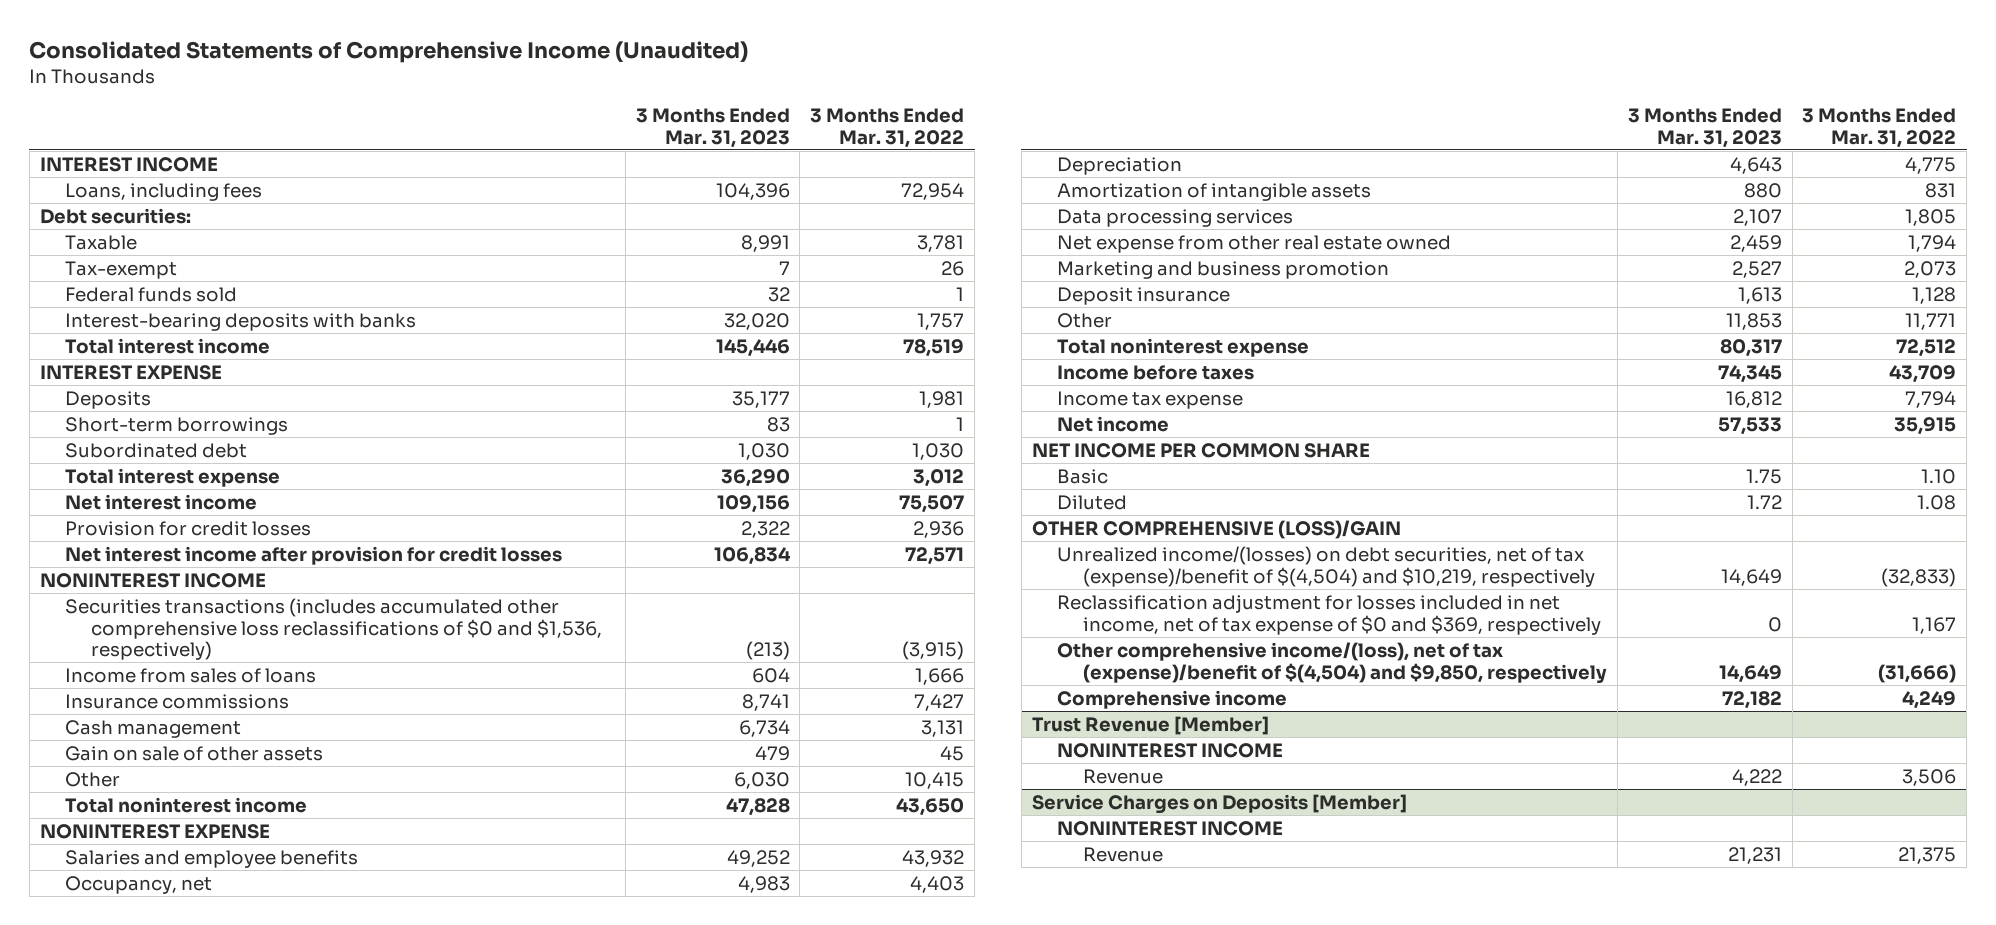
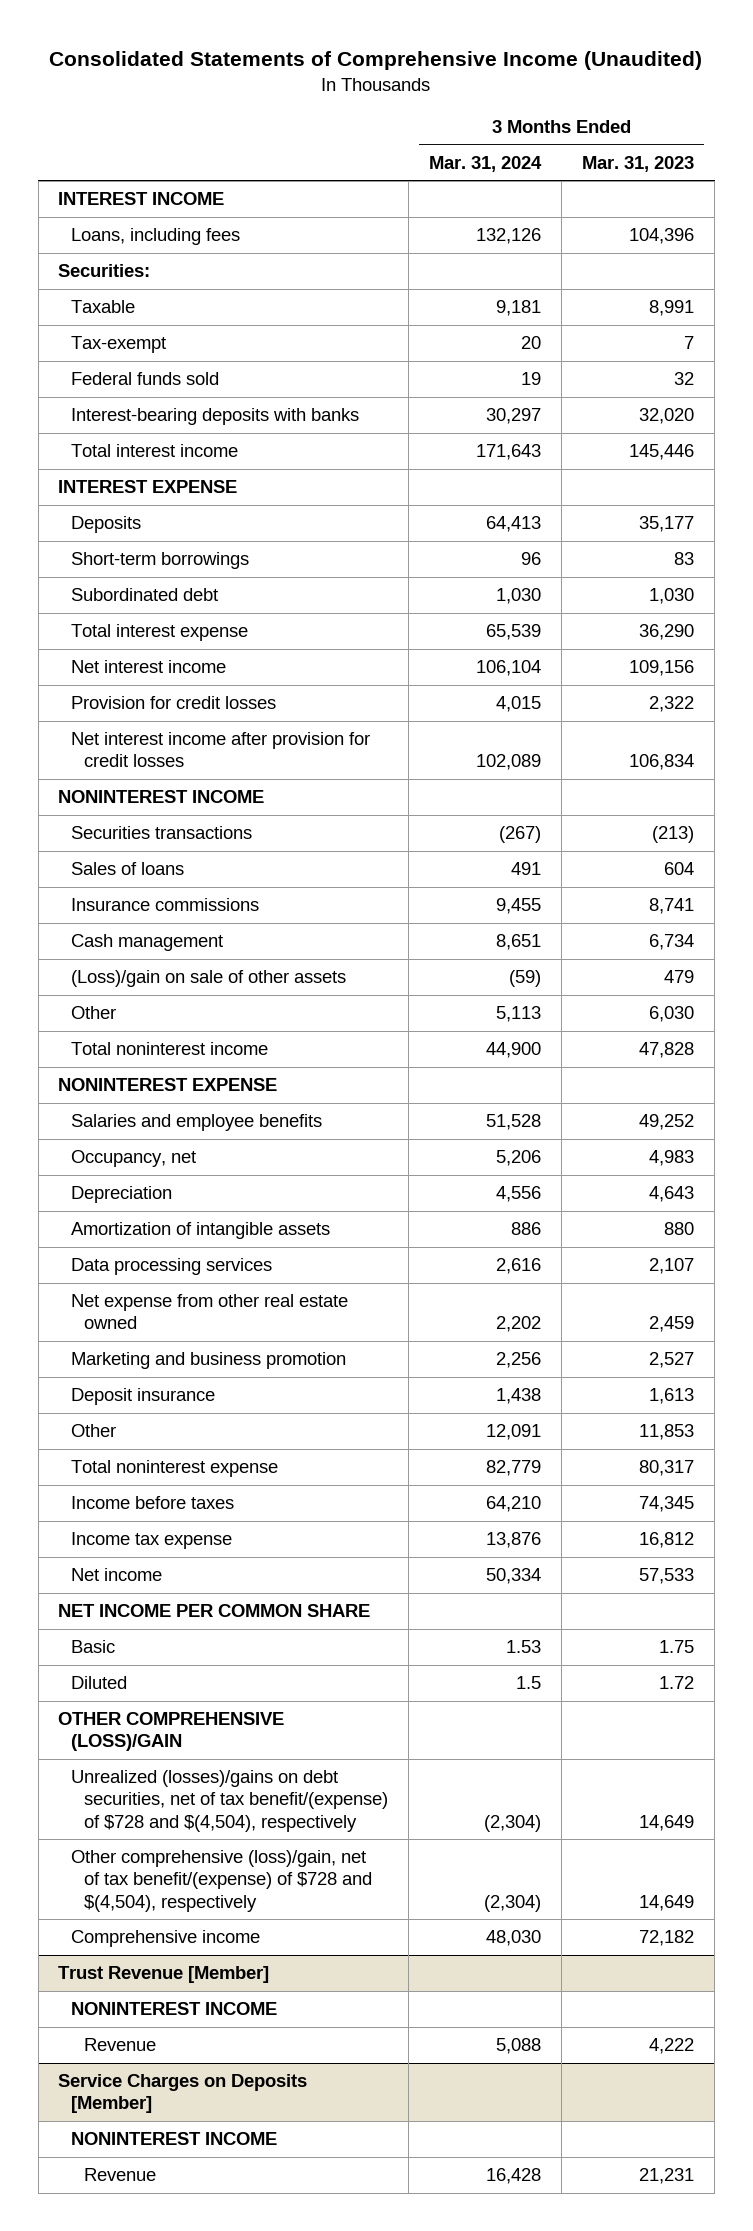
[810,108,965,148] 3 Months Ended Mar. 31, 2022 -> none
none -> [429,155,543,172] Mar. 31, 2024
[39,207,191,224] Debt securities: -> [58,264,151,278] Securities:
[65,597,602,661] Securities transactions (includes accumulated other comprehensive loss reclassifications of $0 and $1,536, respectively) -> [71,826,253,840] Securities transactions
[65,667,317,683] Income from sales of loans -> [71,862,185,876] Sales of loans
[65,745,324,761] Gain on sale of other assets -> [71,970,347,988] (Loss)/gain on sale of other assets
[1057,594,1601,635] Reclassification adjustment for losses included in net income, net of tax expense of $0 and $369, respectively -> none
[1057,545,1595,587] Unrealized income/(losses) on debt securities, net of tax (expense)/benefit of $(4,504) and $10,219, respectively -> [71,1770,389,1832] Unrealized (losses)/gains on debt securities, net of tax benefit/(expense) of $728 and $(4,504), respectively
[1057,641,1607,684] Other comprehensive income/(loss), net of tax (expense)/benefit of $(4,504) and $9,850, respectively -> [71,1850,373,1912] Other comprehensive (loss)/gain, net of tax benefit/(expense) of $728 and $(4,504), respectively

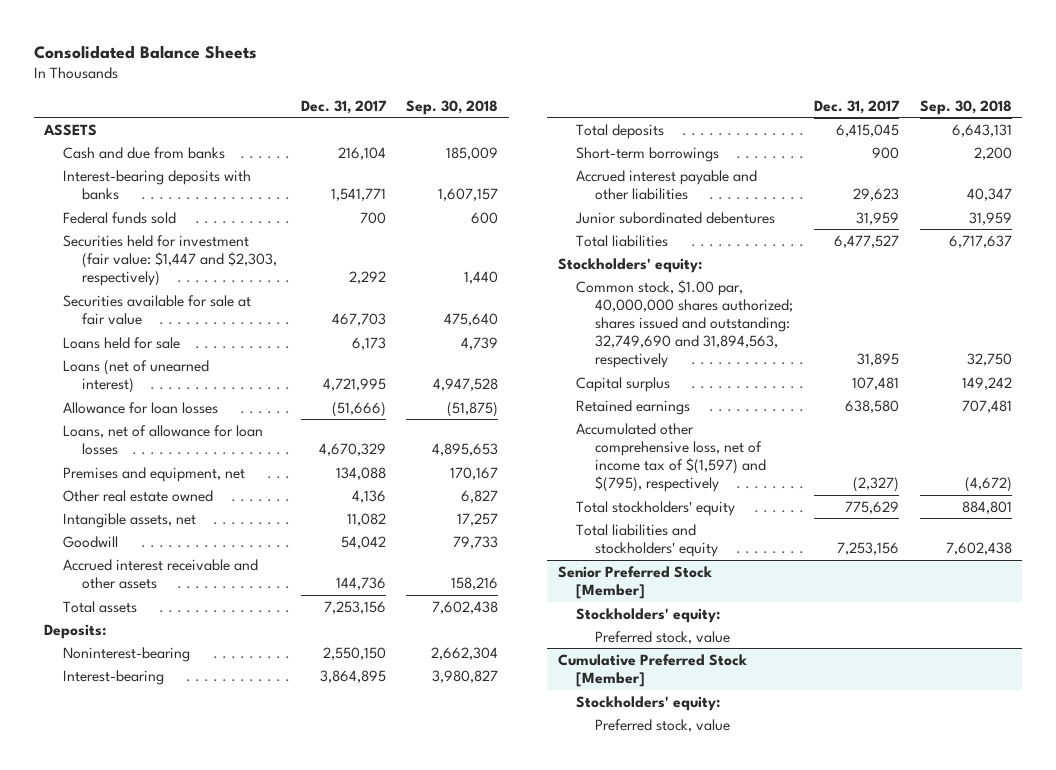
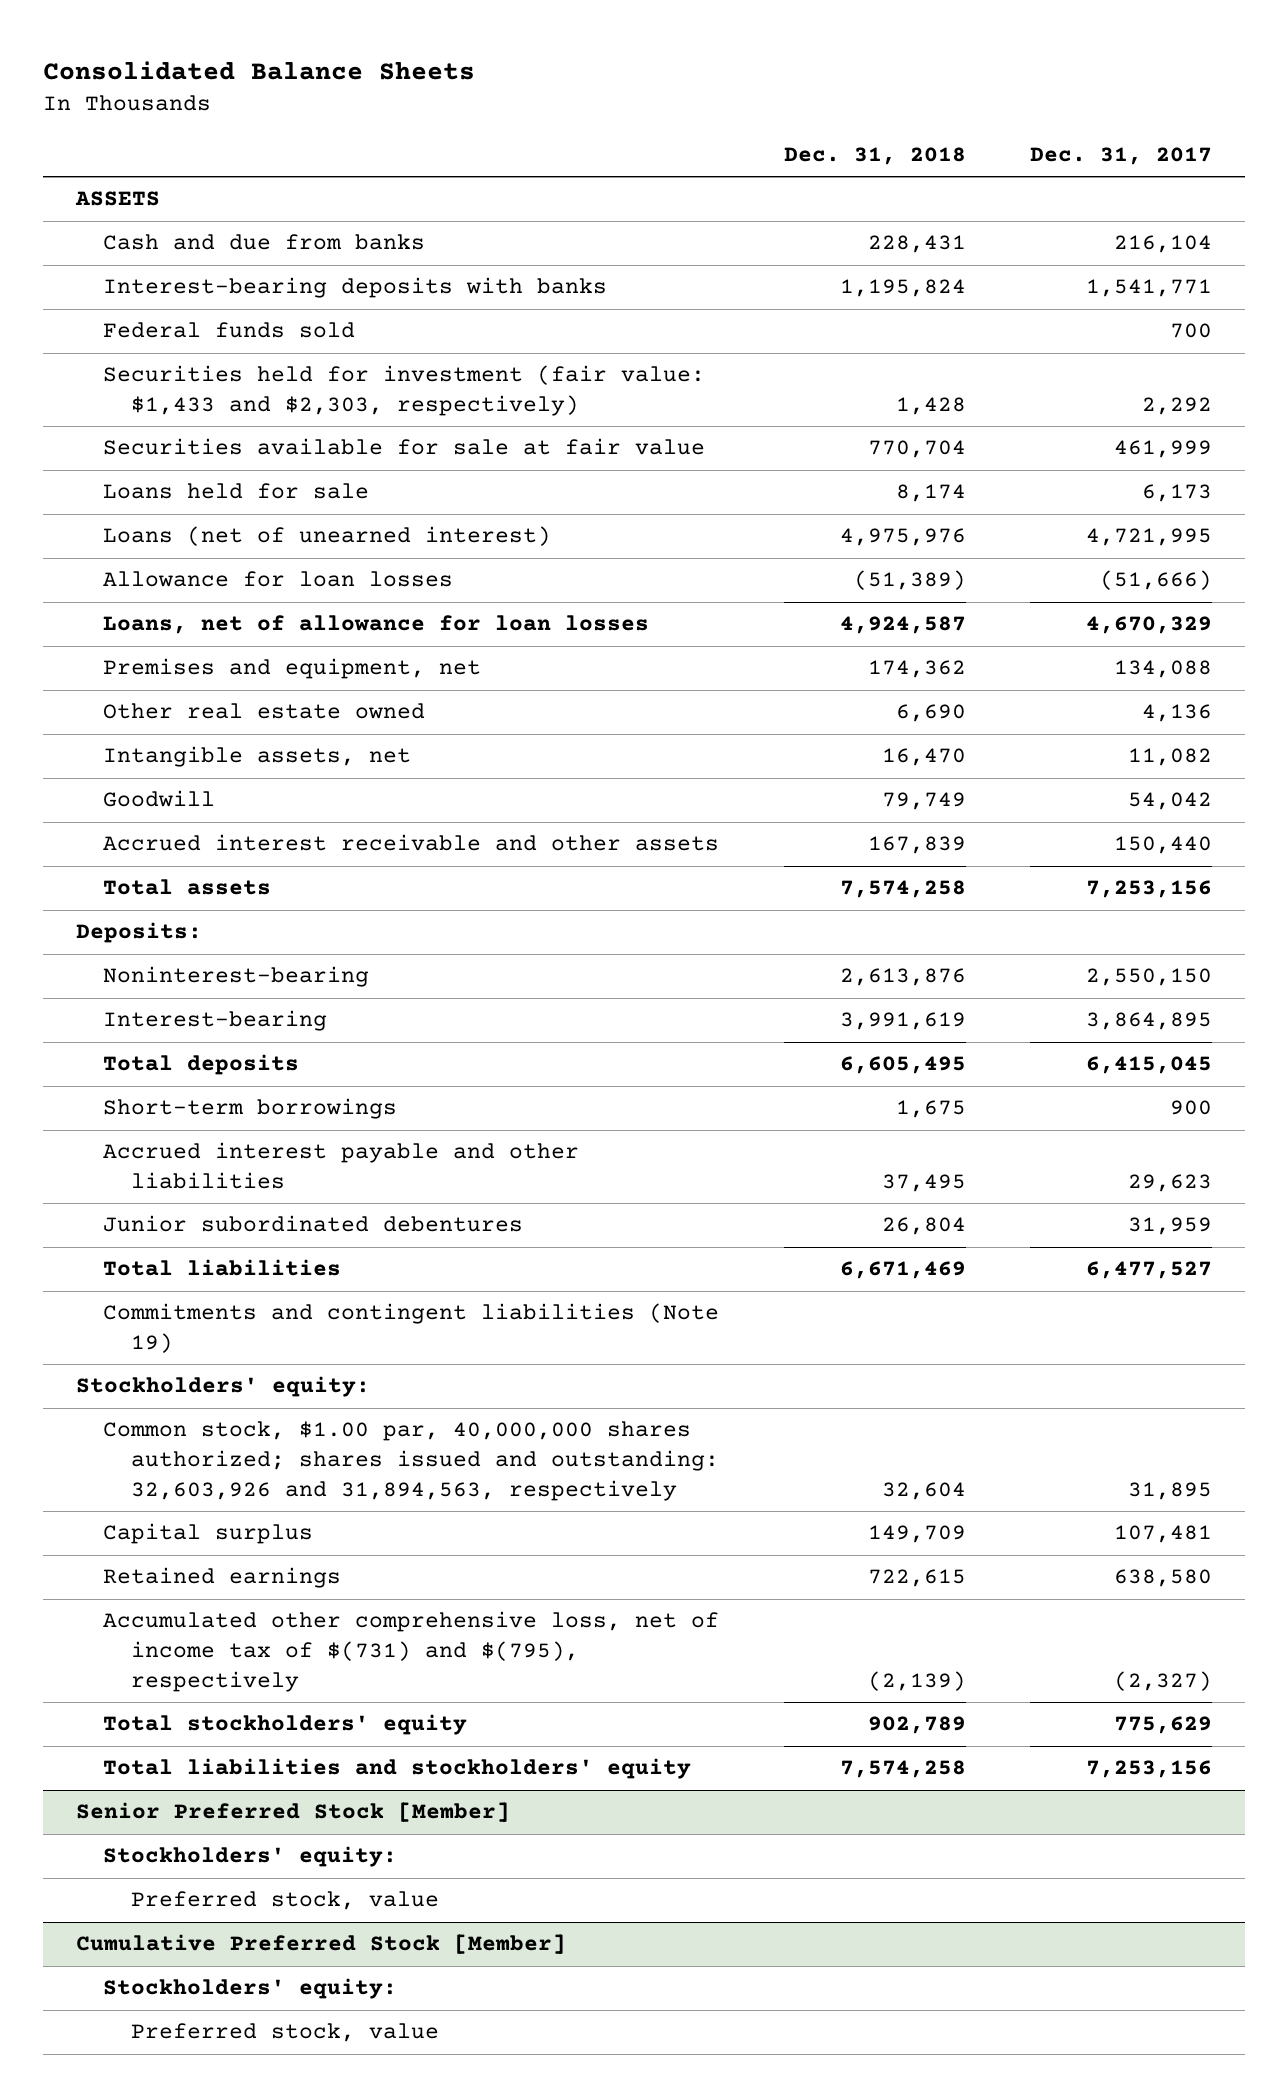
[406,99,499,115] Sep. 30, 2018 -> none
none -> [783,147,966,166] Dec. 31, 2018
[63,234,277,287] Securities held for investment (fair value: $1,447 and $2,303, respectively) -> [103,365,706,417] Securities held for investment (fair value: $1,433 and $2,303, respectively)
[331,312,386,326] 467,703 -> [1114,440,1213,459] 461,999
[335,576,386,590] 144,736 -> [1114,836,1213,855] 150,440
none -> [103,1303,720,1354] Commitments and contingent liabilities (Note 19)
[576,279,794,369] Common stock, $1.00 par, 40,000,000 shares authorized; shares issued and outstanding: 32,749,690 and 31,894,563, respectively -> [103,1421,720,1501] Common stock, $1.00 par, 40,000,000 shares authorized; shares issued and outstanding: 32,603,926 and 31,894,563, respectively
[576,422,767,493] Accumulated other comprehensive loss, net of income tax of $(1,597) and $(795), respectively -> [103,1611,720,1692] Accumulated other comprehensive loss, net of income tax of $(731) and $(795), respectively

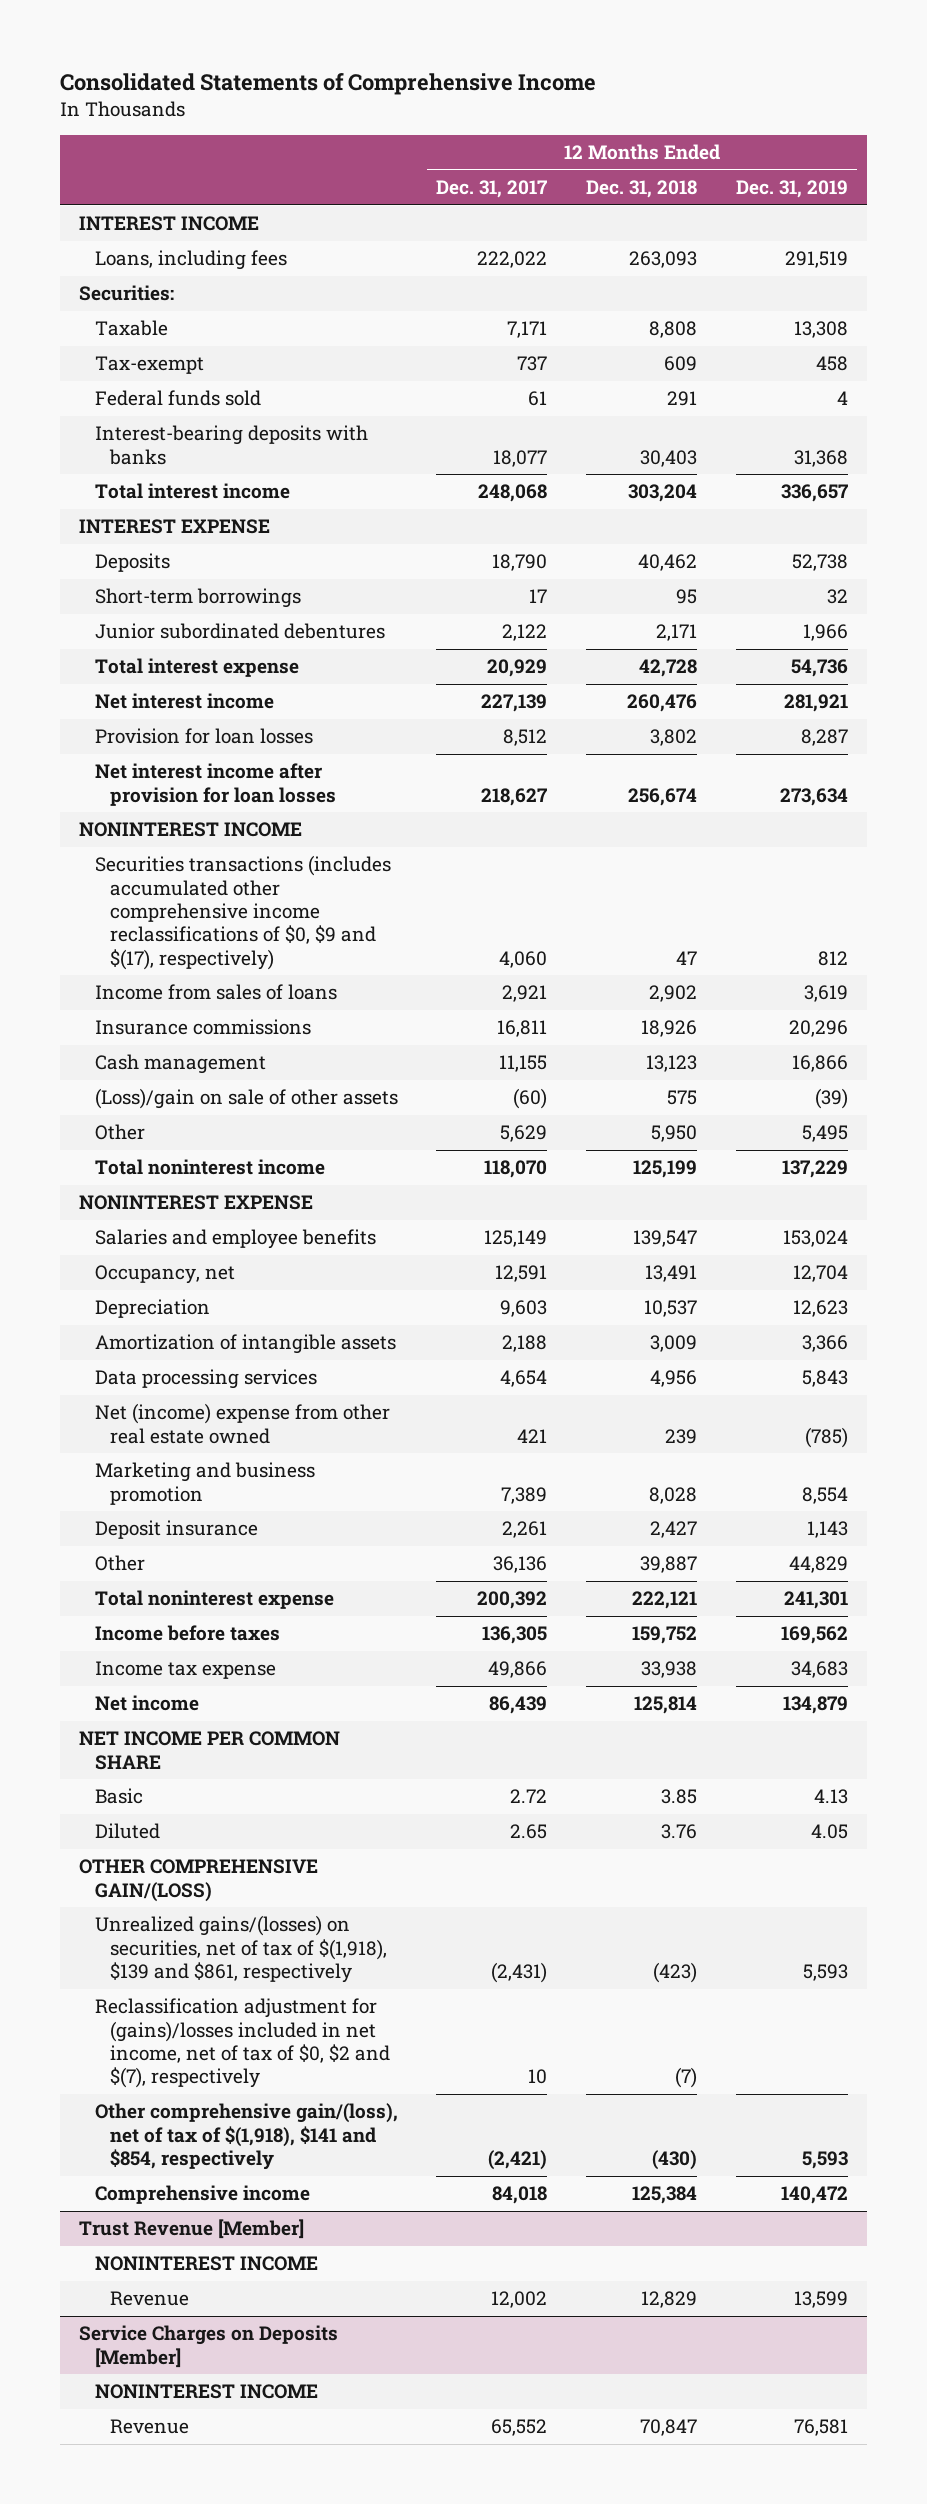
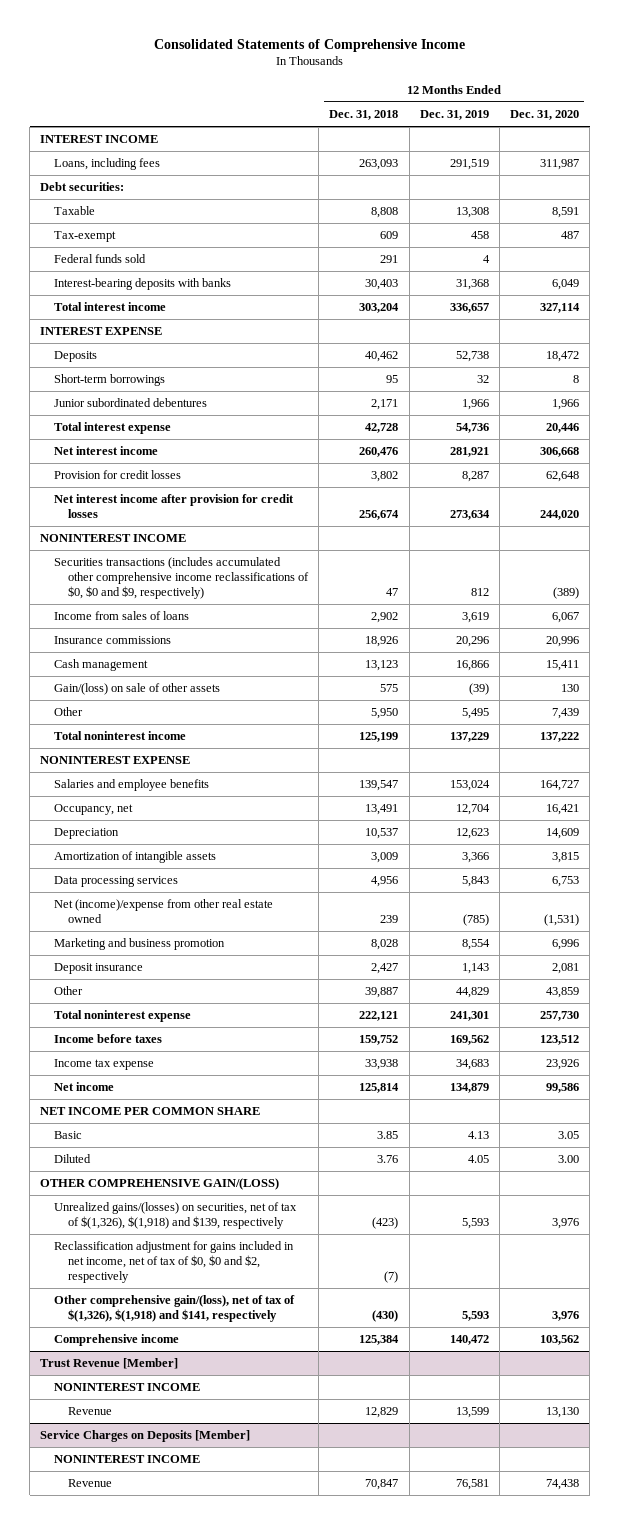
[436,180,548,199] Dec. 31, 2017 -> none
none -> [510,110,580,121] Dec. 31, 2020
[79,285,175,302] Securities: -> [40,182,125,192] Debt securities:
[94,728,313,745] Provision for loan losses -> [54,470,182,480] Provision for credit losses
[94,763,337,806] Net interest income after provision for loan losses -> [54,494,295,518] Net interest income after provision for credit losses
[94,855,391,970] Securities transactions (includes accumulated other comprehensive income reclassifications of $0, $9 and $(17), respectively) -> [54,557,309,599] Securities transactions (includes accumulated other comprehensive income reclassifications of $0, $0 and $9, respectively)
[94,1088,398,1110] (Loss)/gain on sale of other assets -> [54,683,221,696] Gain/(loss) on sale of other assets
[94,1403,390,1444] Net (income) expense from other real estate owned -> [54,899,274,923] Net (income)/expense from other real estate owned
[94,1915,388,1984] Unrealized gains/(losses) on securities, net of tax of $(1,918), $139 and $861, respectively -> [54,1202,298,1229] Unrealized gains/(losses) on securities, net of tax of $(1,326), $(1,918) and $139, respectively
[94,1998,391,2089] Reclassification adjustment for (gains)/losses included in net income, net of tax of $0, $2 and $(7), respectively -> [54,1241,295,1283] Reclassification adjustment for gains included in net income, net of tax of $0, $0 and $2, respectively
[94,2103,398,2171] Other comprehensive gain/(loss), net of tax of $(1,918), $141 and $854, respectively -> [54,1295,296,1322] Other comprehensive gain/(loss), net of tax of $(1,326), $(1,918) and $141, respectively

